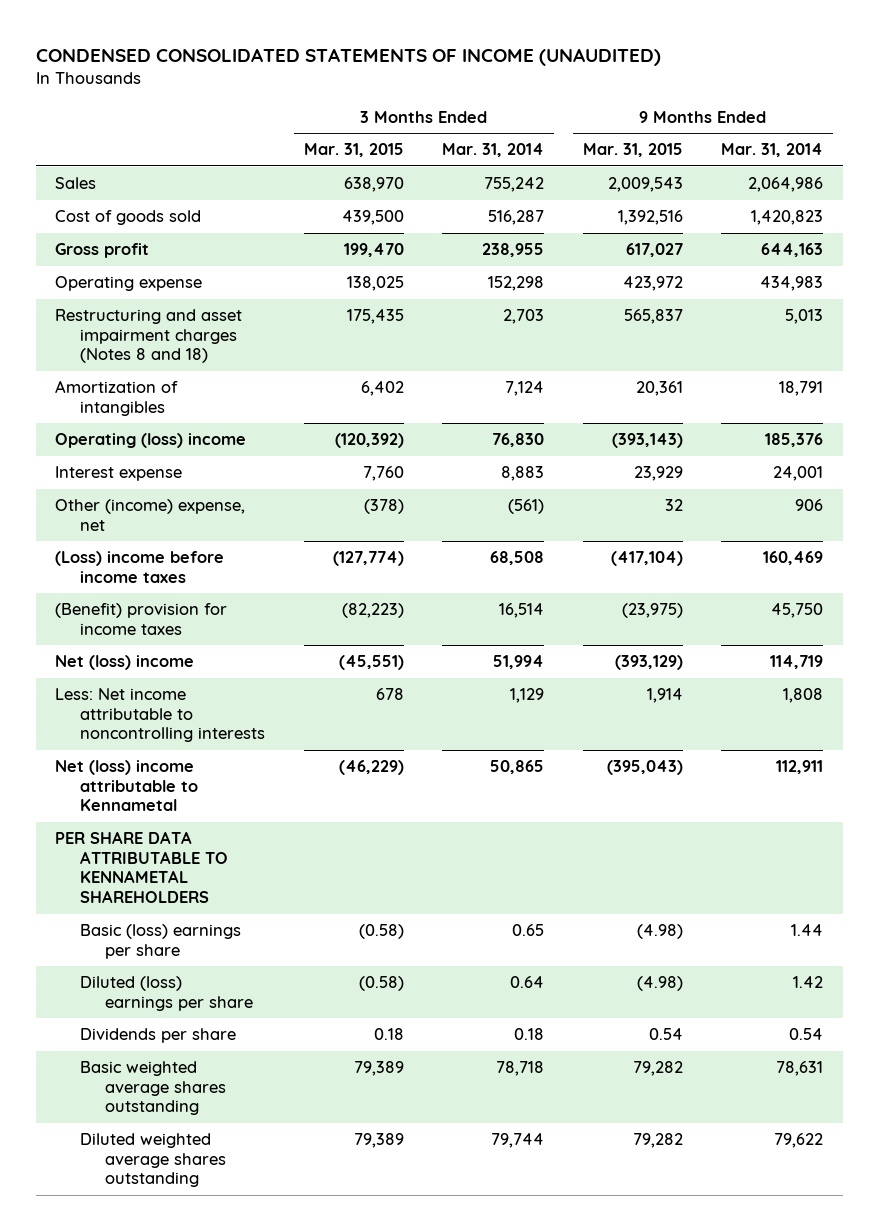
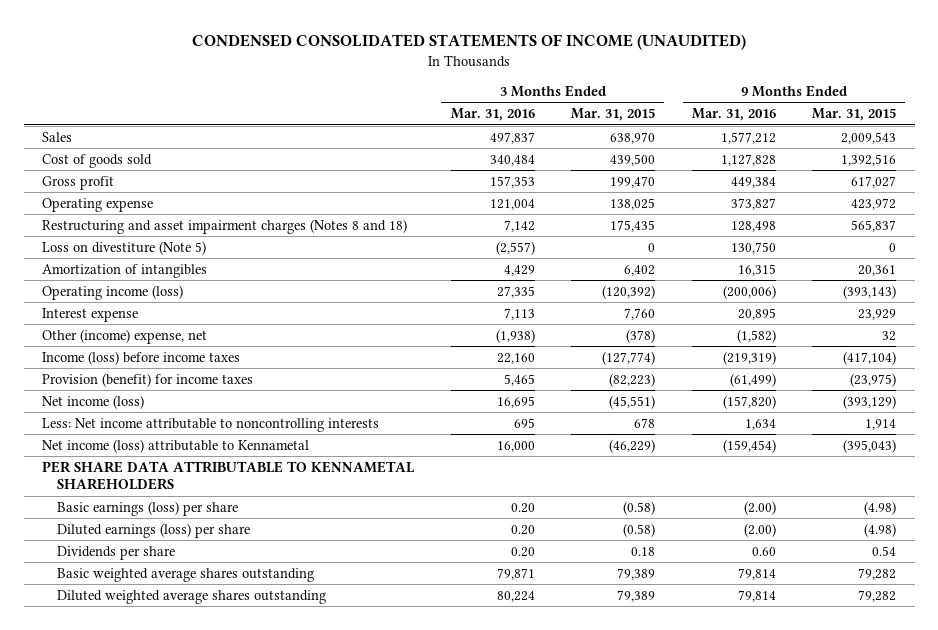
[442,143,545,158] Mar. 31, 2014 -> none
[721,143,824,158] Mar. 31, 2014 -> none
none -> [450,108,535,122] Mar. 31, 2016
none -> [691,108,776,122] Mar. 31, 2016
none -> [42,240,207,255] Loss on divestiture (Note 5)
[55,433,247,449] Operating (loss) income -> [42,284,184,300] Operating income (loss)
[55,551,225,583] (Loss) income before income taxes -> [42,350,241,365] Income (loss) before income taxes
[55,603,228,635] (Benefit) provision for income taxes -> [42,372,254,387] Provision (benefit) for income taxes
[55,655,195,671] Net (loss) income -> [42,394,145,409] Net income (loss)
[55,760,199,812] Net (loss) income attributable to Kennametal -> [42,438,310,453] Net income (loss) attributable to Kennametal
[80,924,242,959] Basic (loss) earnings per share -> [57,500,239,516] Basic earnings (loss) per share
[80,976,253,1011] Diluted (loss) earnings per share -> [57,522,251,538] Diluted earnings (loss) per share

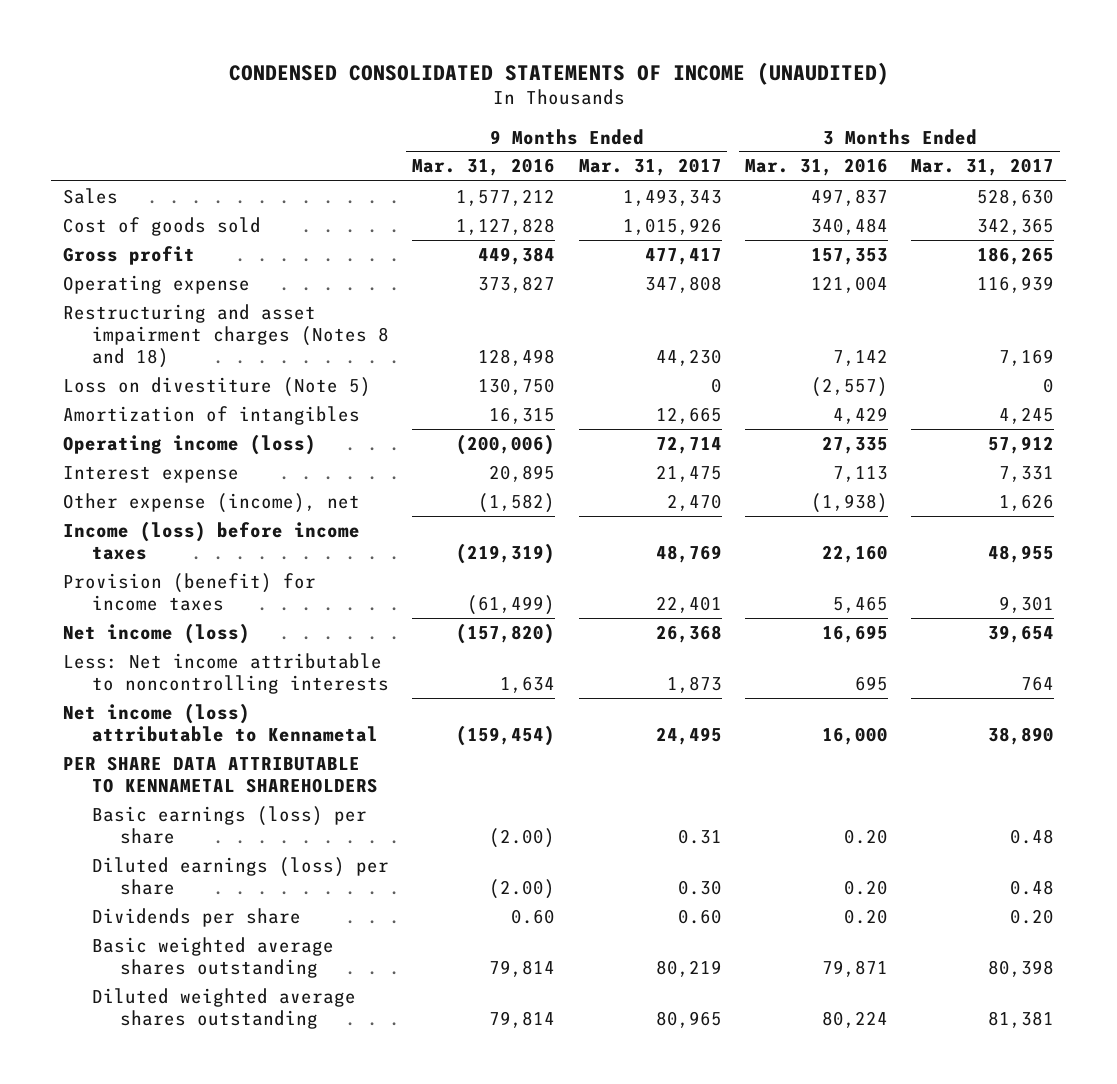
[571,108,656,122] Mar. 31, 2015 -> none
[812,108,897,122] Mar. 31, 2015 -> none
none -> [578,158,722,177] Mar. 31, 2017
none -> [911,158,1055,177] Mar. 31, 2017
[42,328,208,344] Other (income) expense, net -> [62,492,360,513] Other expense (income), net

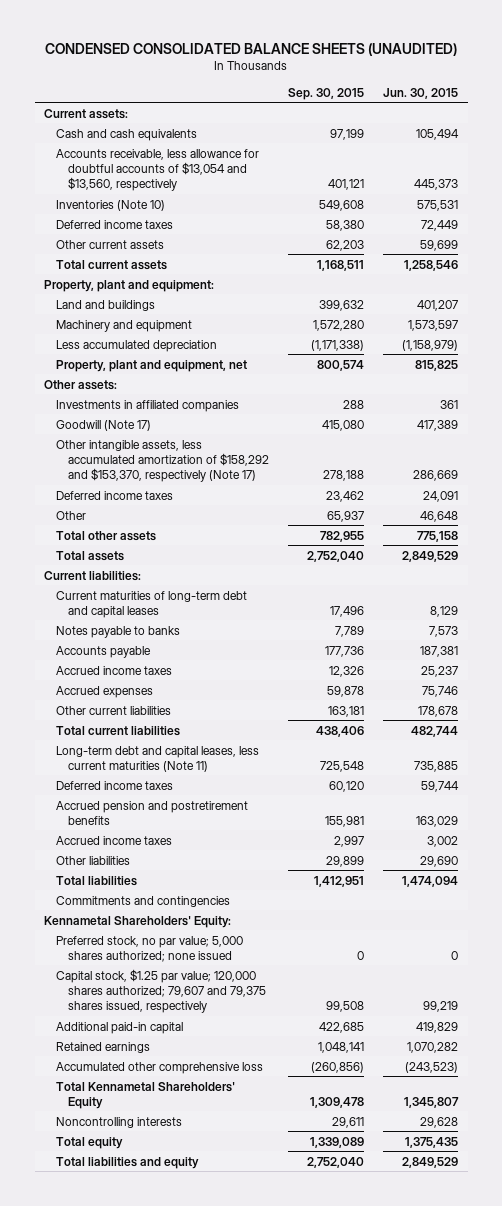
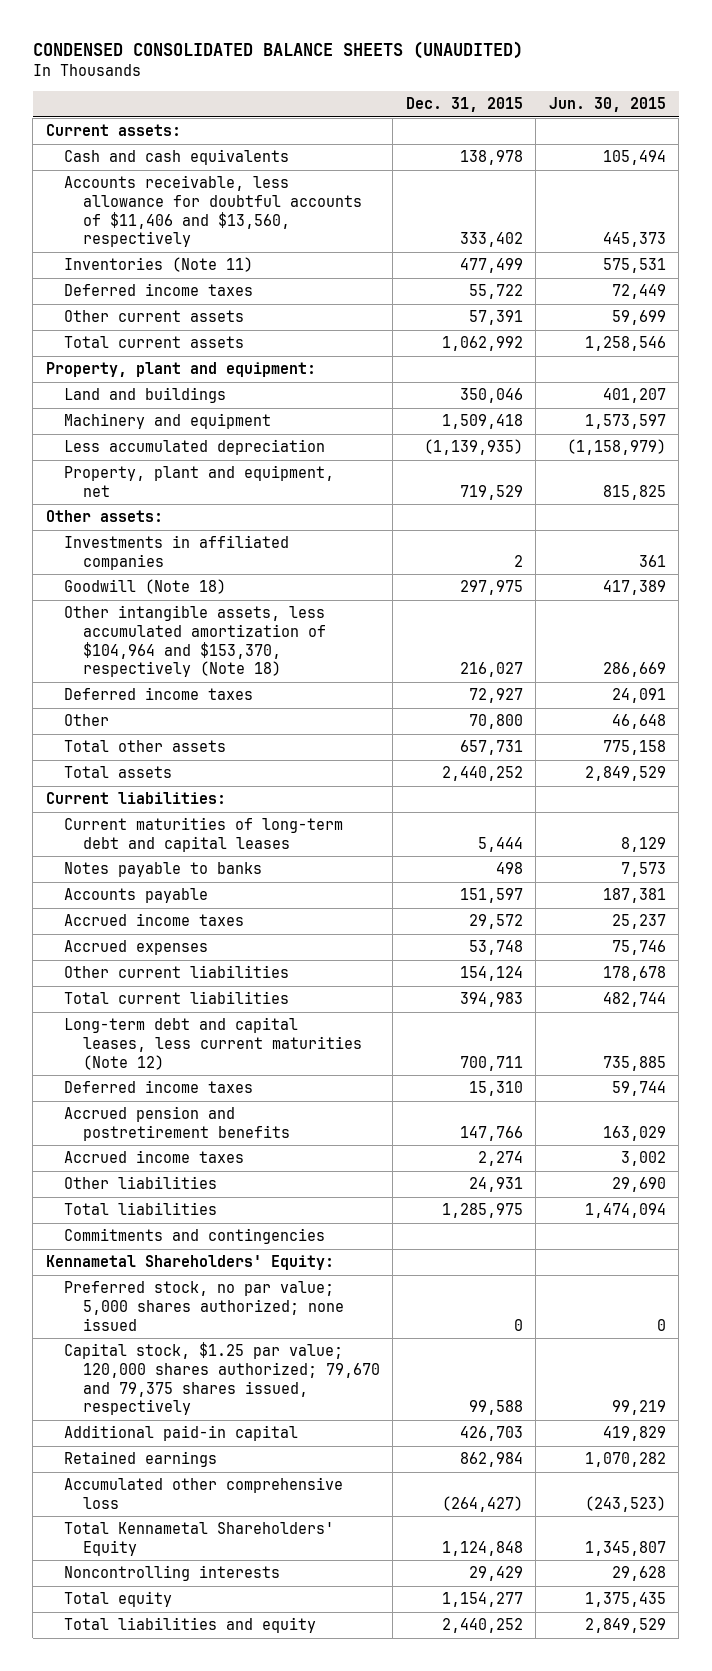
[288,87,365,100] Sep. 30, 2015 -> none
none -> [405,97,523,113] Dec. 31, 2015
[56,148,260,191] Accounts receivable, less allowance for doubtful accounts of $13,054 and $13,560, respectively -> [64,175,362,248] Accounts receivable, less allowance for doubtful accounts of $11,406 and $13,560, respectively
[56,199,166,211] Inventories (Note 10) -> [64,257,254,273] Inventories (Note 11)
[56,419,152,431] Goodwill (Note 17) -> [64,579,227,595] Goodwill (Note 18)
[56,439,270,482] Other intangible assets, less accumulated amortization of $158,292 and $153,370, respectively (Note 17) -> [64,605,326,678] Other intangible assets, less accumulated amortization of $104,964 and $153,370, respectively (Note 18)
[56,745,260,772] Long-term debt and capital leases, less current maturities (Note 11) -> [64,1017,362,1070] Long-term debt and capital leases, less current maturities (Note 12)
[56,968,267,1013] Capital stock, $1.25 par value; 120,000 shares authorized; 79,607 and 79,375 shares issued, respectively -> [64,1342,380,1416] Capital stock, $1.25 par value; 120,000 shares authorized; 79,670 and 79,375 shares issued, respectively

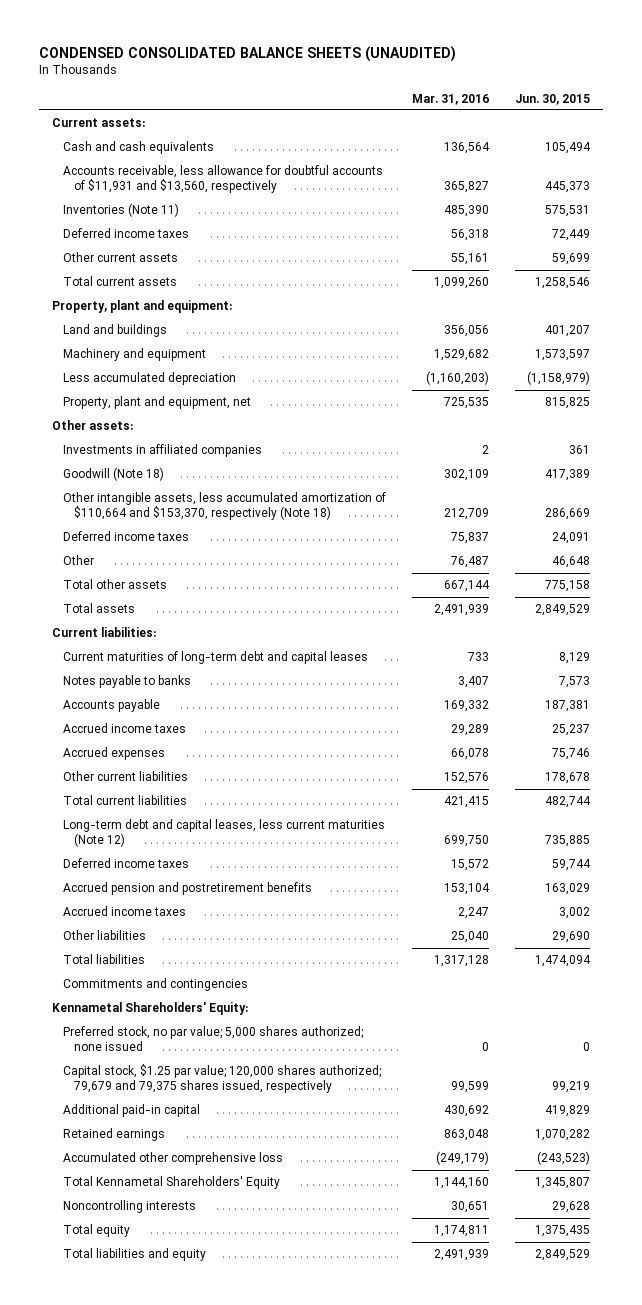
[405,97,523,113] Dec. 31, 2015 -> none
none -> [412,93,490,105] Mar. 31, 2016
[64,175,362,248] Accounts receivable, less allowance for doubtful accounts of $11,406 and $13,560, respectively -> [62,165,383,194] Accounts receivable, less allowance for doubtful accounts of $11,931 and $13,560, respectively
[64,605,326,678] Other intangible assets, less accumulated amortization of $104,964 and $153,370, respectively (Note 18) -> [62,492,386,521] Other intangible assets, less accumulated amortization of $110,664 and $153,370, respectively (Note 18)
[64,1342,380,1416] Capital stock, $1.25 par value; 120,000 shares authorized; 79,670 and 79,375 shares issued, respectively -> [62,1064,381,1094] Capital stock, $1.25 par value; 120,000 shares authorized; 79,679 and 79,375 shares issued, respectively

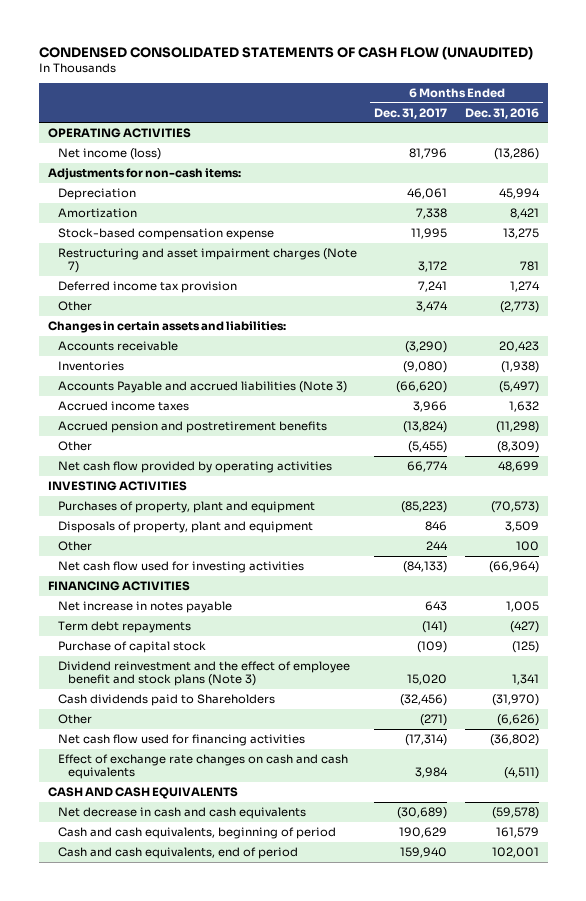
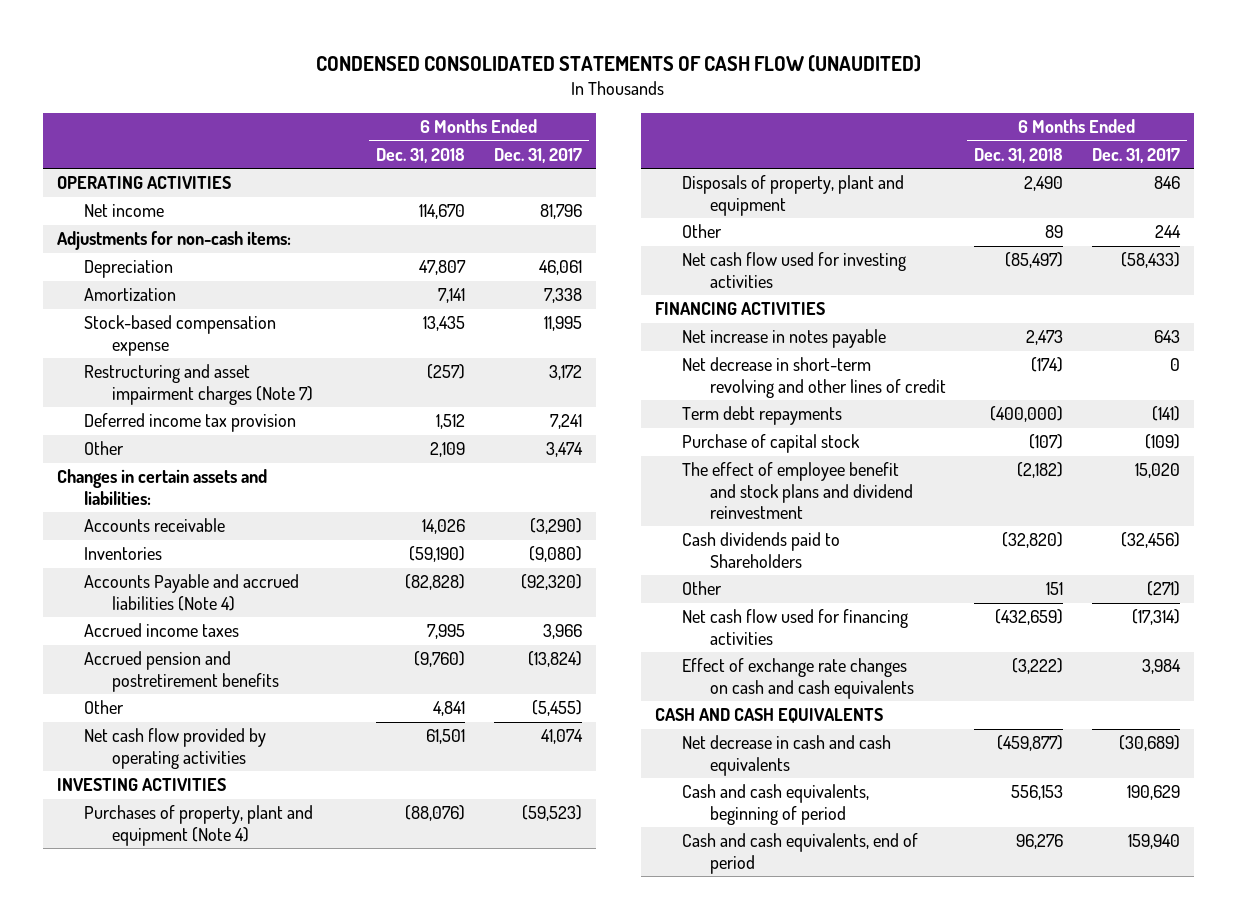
[464,107,539,119] Dec. 31, 2016 -> none
none -> [376,147,466,163] Dec. 31, 2018
[57,147,161,160] Net income (loss) -> [84,204,165,218] Net income
[57,380,347,393] Accounts Payable and accrued liabilities (Note 3) -> [84,574,300,611] Accounts Payable and accrued liabilities (Note 4)
[396,380,448,393] (66,620) -> [520,574,582,591] (92,320)
[407,460,449,472] 66,774 -> [540,729,583,745] 41,074
[57,500,315,513] Purchases of property, plant and equipment -> [84,805,314,846] Purchases of property, plant and equipment (Note 4)
[401,500,448,513] (85,223) -> [521,805,582,822] (59,523)
[403,560,448,573] (84,133) -> [1120,252,1180,269] (58,433)
none -> [682,357,946,398] Net decrease in short-term revolving and other lines of credit
[57,660,350,687] Dividend reinvestment and the effect of employee benefit and stock plans (Note 3) -> [682,462,913,519] The effect of employee benefit and stock plans and dividend reinvestment

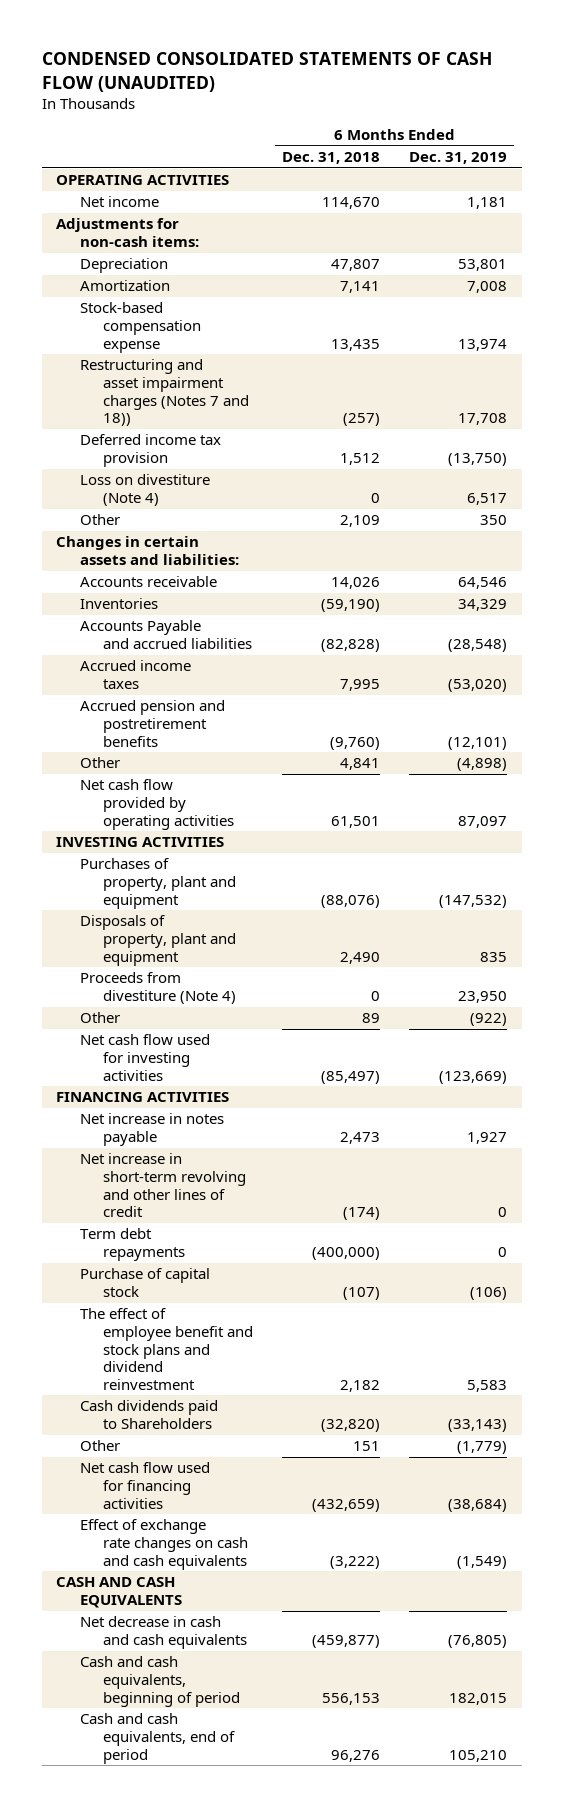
[493,147,582,163] Dec. 31, 2017 -> none
none -> [409,152,508,165] Dec. 31, 2019
[84,364,313,405] Restructuring and asset impairment charges (Note 7) -> [79,359,250,427] Restructuring and asset impairment charges (Notes 7 and 18))
none -> [79,474,210,507] Loss on divestiture (Note 4)
[84,574,300,611] Accounts Payable and accrued liabilities (Note 4) -> [79,620,253,650] Accounts Payable and accrued liabilities
[84,805,314,846] Purchases of property, plant and equipment (Note 4) -> [79,858,237,909] Purchases of property, plant and equipment
none -> [79,972,237,1005] Proceeds from divestiture (Note 4)
[682,357,946,398] Net decrease in short-term revolving and other lines of credit -> [79,1153,247,1218] Net increase in short-term revolving and other lines of credit
[1017,462,1064,479] (2,182) -> [340,1379,381,1392] 2,182

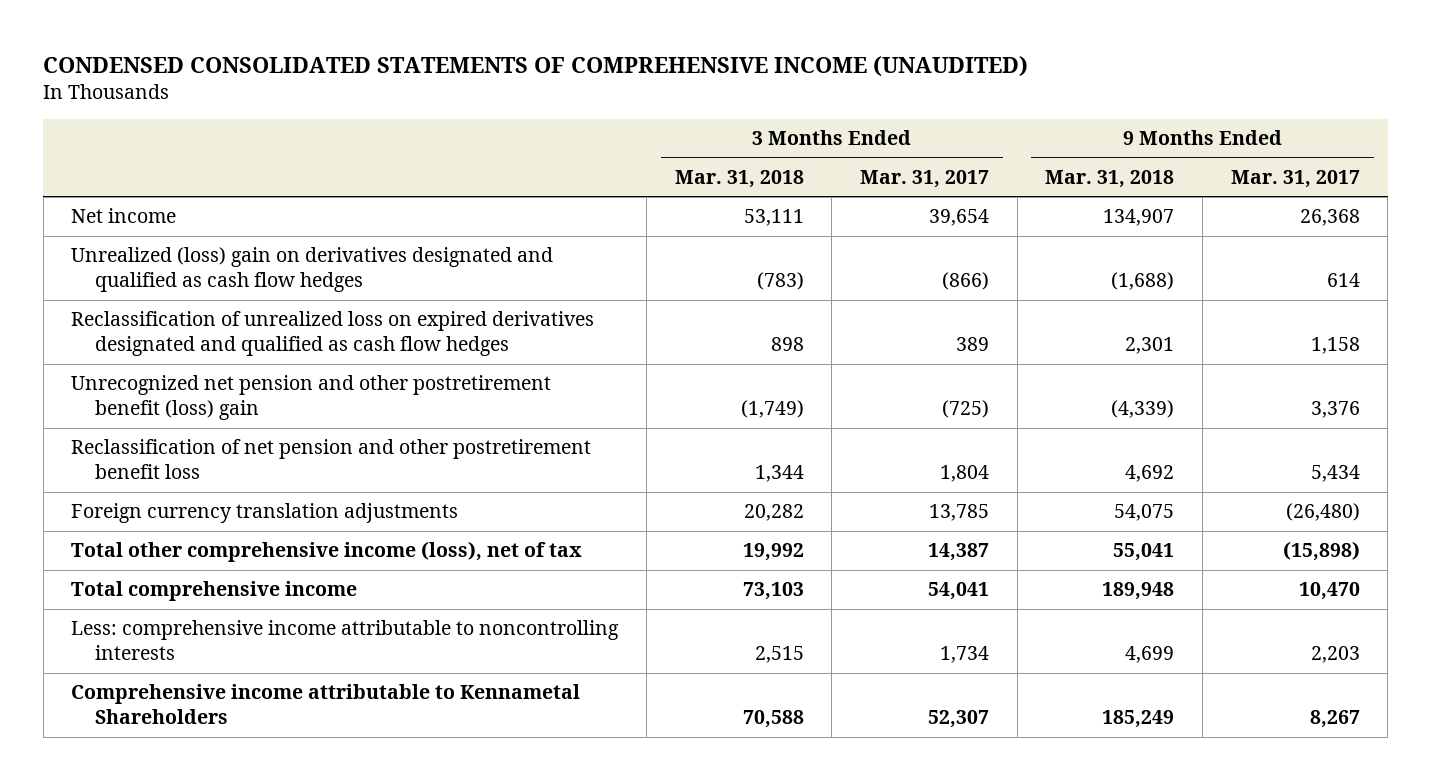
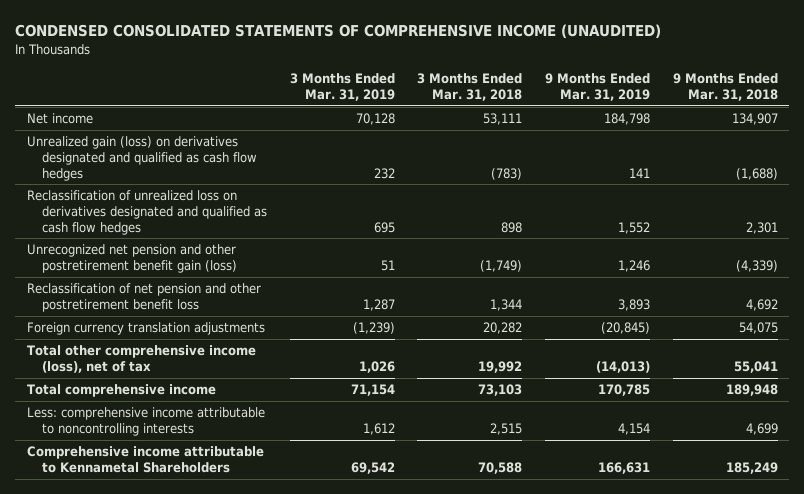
[860,169,990,188] Mar. 31, 2017 -> none
[1230,169,1360,188] Mar. 31, 2017 -> none
none -> [289,73,395,101] 3 Months Ended Mar. 31, 2019
none -> [545,73,651,101] 9 Months Ended Mar. 31, 2019
[71,247,554,293] Unrealized (loss) gain on derivatives designated and qualified as cash flow hedges -> [26,136,257,181] Unrealized gain (loss) on derivatives designated and qualified as cash flow hedges
[71,311,595,357] Reclassification of unrealized loss on expired derivatives designated and qualified as cash flow hedges -> [26,190,267,235] Reclassification of unrealized loss on derivatives designated and qualified as cash flow hedges
[71,375,552,421] Unrecognized net pension and other postretirement benefit (loss) gain -> [26,244,237,274] Unrecognized net pension and other postretirement benefit gain (loss)

